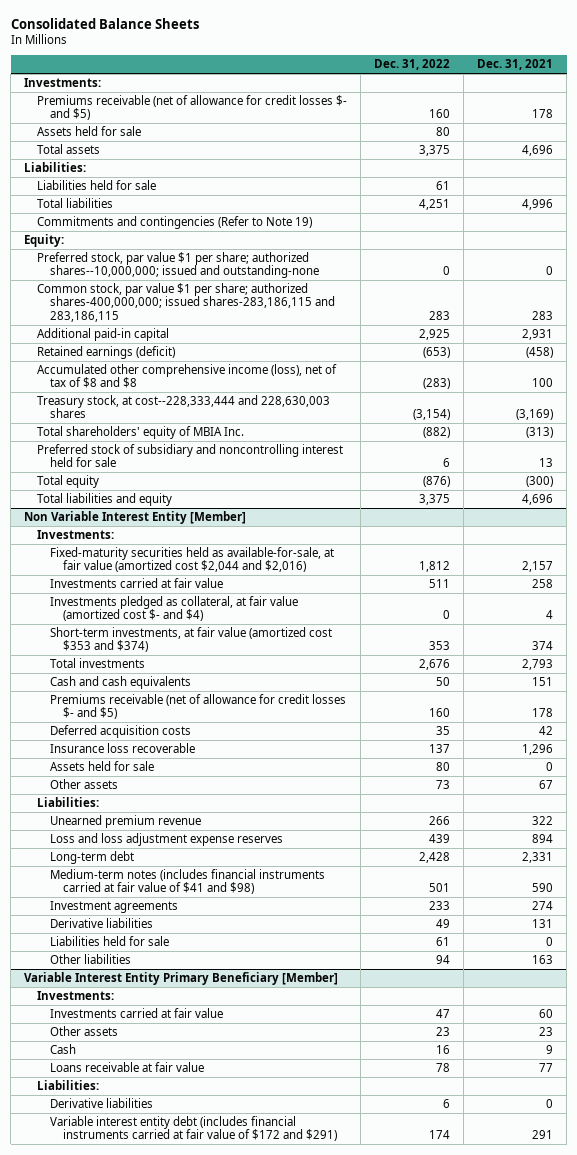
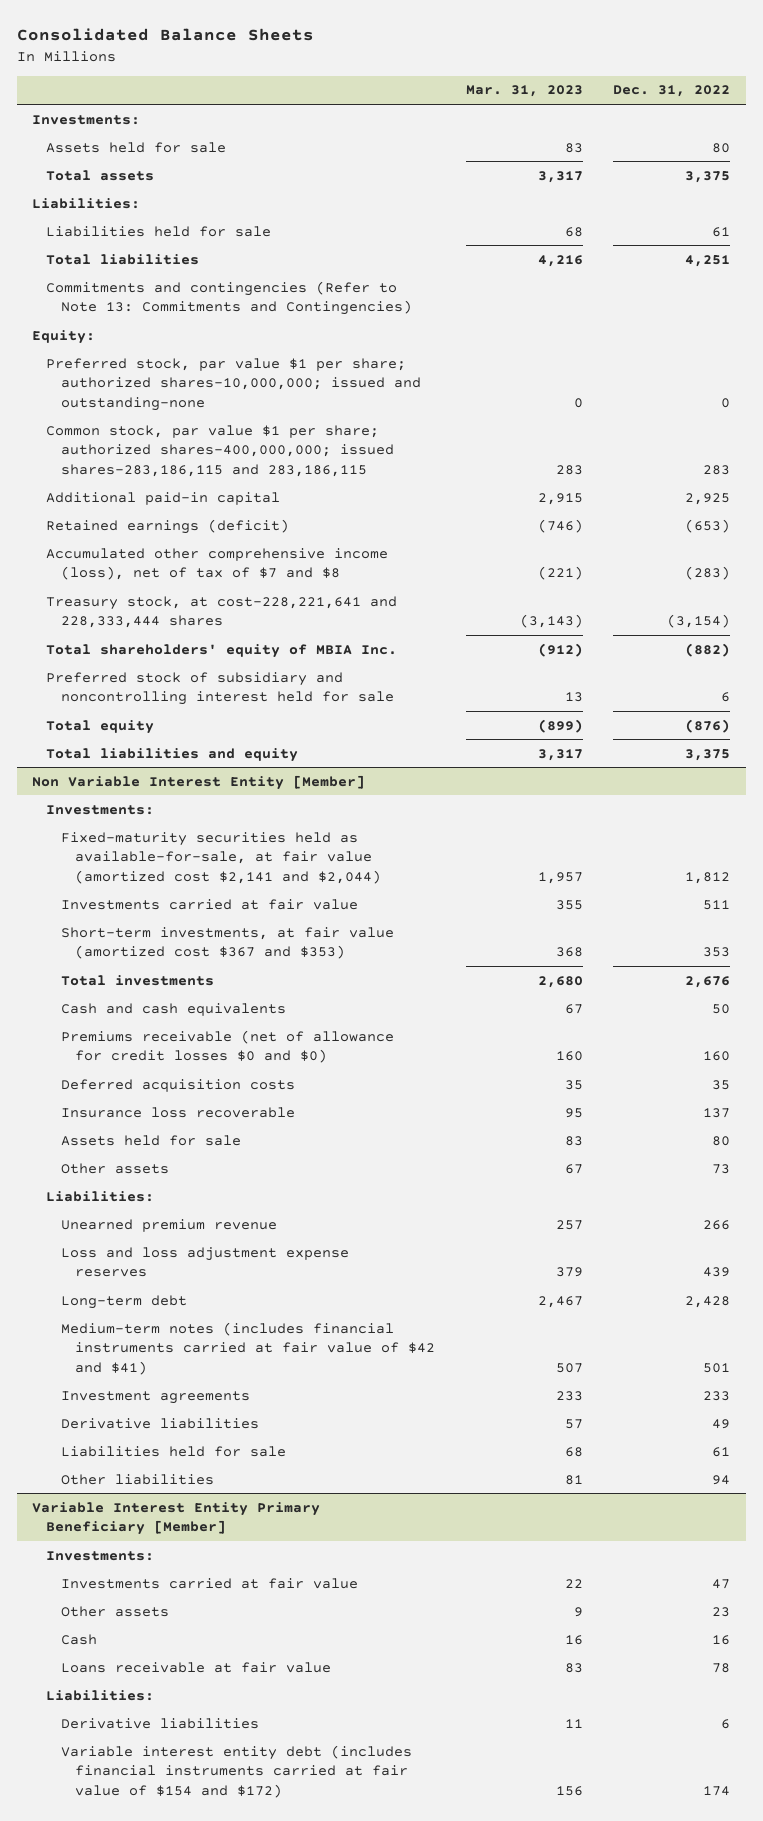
[477,59,554,71] Dec. 31, 2021 -> none
none -> [465,85,583,98] Mar. 31, 2023
[37,94,348,121] Premiums receivable (net of allowance for credit losses $- and $5) -> none
[37,215,313,229] Commitments and contingencies (Refer to Note 19) -> [46,280,412,316] Commitments and contingencies (Refer to Note 13: Commitments and Contingencies)
[37,251,320,279] Preferred stock, par value $1 per share; authorized shares--10,000,000; issued and outstanding-none -> [46,357,421,411] Preferred stock, par value $1 per share; authorized shares-10,000,000; issued and outstanding-none
[37,363,338,389] Accumulated other comprehensive income (loss), net of tax of $8 and $8 -> [46,547,389,581] Accumulated other comprehensive income (loss), net of tax of $7 and $8
[37,394,331,419] Treasury stock, at cost--228,333,444 and 228,630,003 shares -> [46,595,398,629] Treasury stock, at cost-228,221,641 and 228,333,444 shares
[50,546,335,573] Fixed-maturity securities held as available-for-sale, at fair value (amortized cost $2,044 and $2,016) -> [60,831,382,884] Fixed-maturity securities held as available-for-sale, at fair value (amortized cost $2,141 and $2,044)
[50,595,299,622] Investments pledged as collateral, at fair value (amortized cost $- and $4) -> none
[50,626,333,653] Short-term investments, at fair value (amortized cost $353 and $374) -> [60,926,394,960] Short-term investments, at fair value (amortized cost $367 and $353)
[50,693,347,720] Premiums receivable (net of allowance for credit losses $- and $5) -> [60,1029,394,1064] Premiums receivable (net of allowance for credit losses $0 and $0)
[50,868,326,895] Medium-term notes (includes financial instruments carried at fair value of $41 and $98) -> [60,1321,436,1375] Medium-term notes (includes financial instruments carried at fair value of $42 and $41)
[50,1115,338,1142] Variable interest entity debt (includes financial instruments carried at fair value of $172 and $291) -> [60,1744,412,1798] Variable interest entity debt (includes financial instruments carried at fair value of $154 and $172)

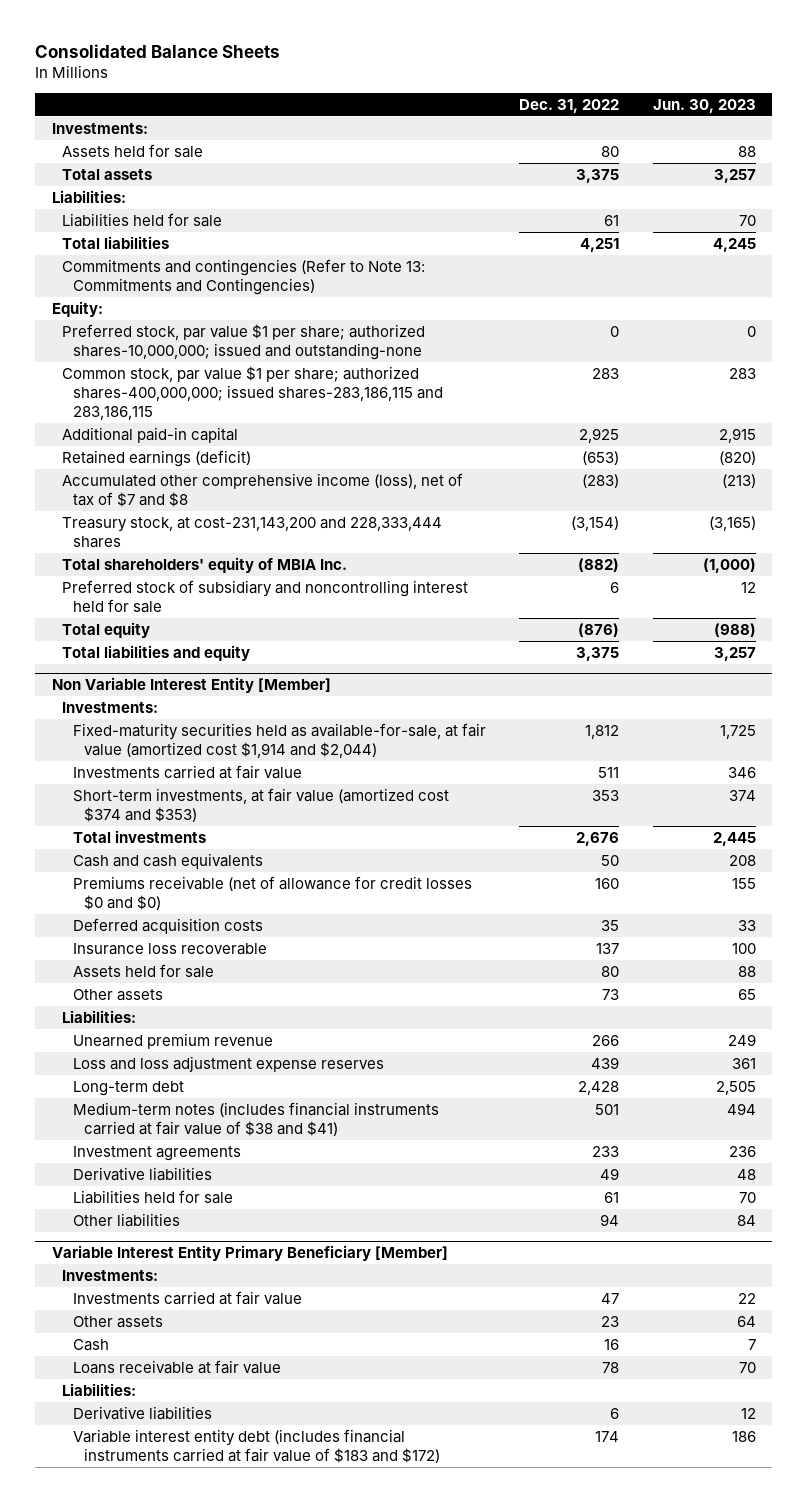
[465,85,583,98] Mar. 31, 2023 -> none
none -> [652,98,756,113] Jun. 30, 2023
[46,595,398,629] Treasury stock, at cost-228,221,641 and 228,333,444 shares -> [62,516,443,548] Treasury stock, at cost-231,143,200 and 228,333,444 shares
[60,831,382,884] Fixed-maturity securities held as available-for-sale, at fair value (amortized cost $2,141 and $2,044) -> [73,722,487,758] Fixed-maturity securities held as available-for-sale, at fair value (amortized cost $1,914 and $2,044)
[60,926,394,960] Short-term investments, at fair value (amortized cost $367 and $353) -> [73,787,450,822] Short-term investments, at fair value (amortized cost $374 and $353)
[60,1321,436,1375] Medium-term notes (includes financial instruments carried at fair value of $42 and $41) -> [73,1101,440,1136] Medium-term notes (includes financial instruments carried at fair value of $38 and $41)
[60,1744,412,1798] Variable interest entity debt (includes financial instruments carried at fair value of $154 and $172) -> [73,1428,440,1463] Variable interest entity debt (includes financial instruments carried at fair value of $183 and $172)

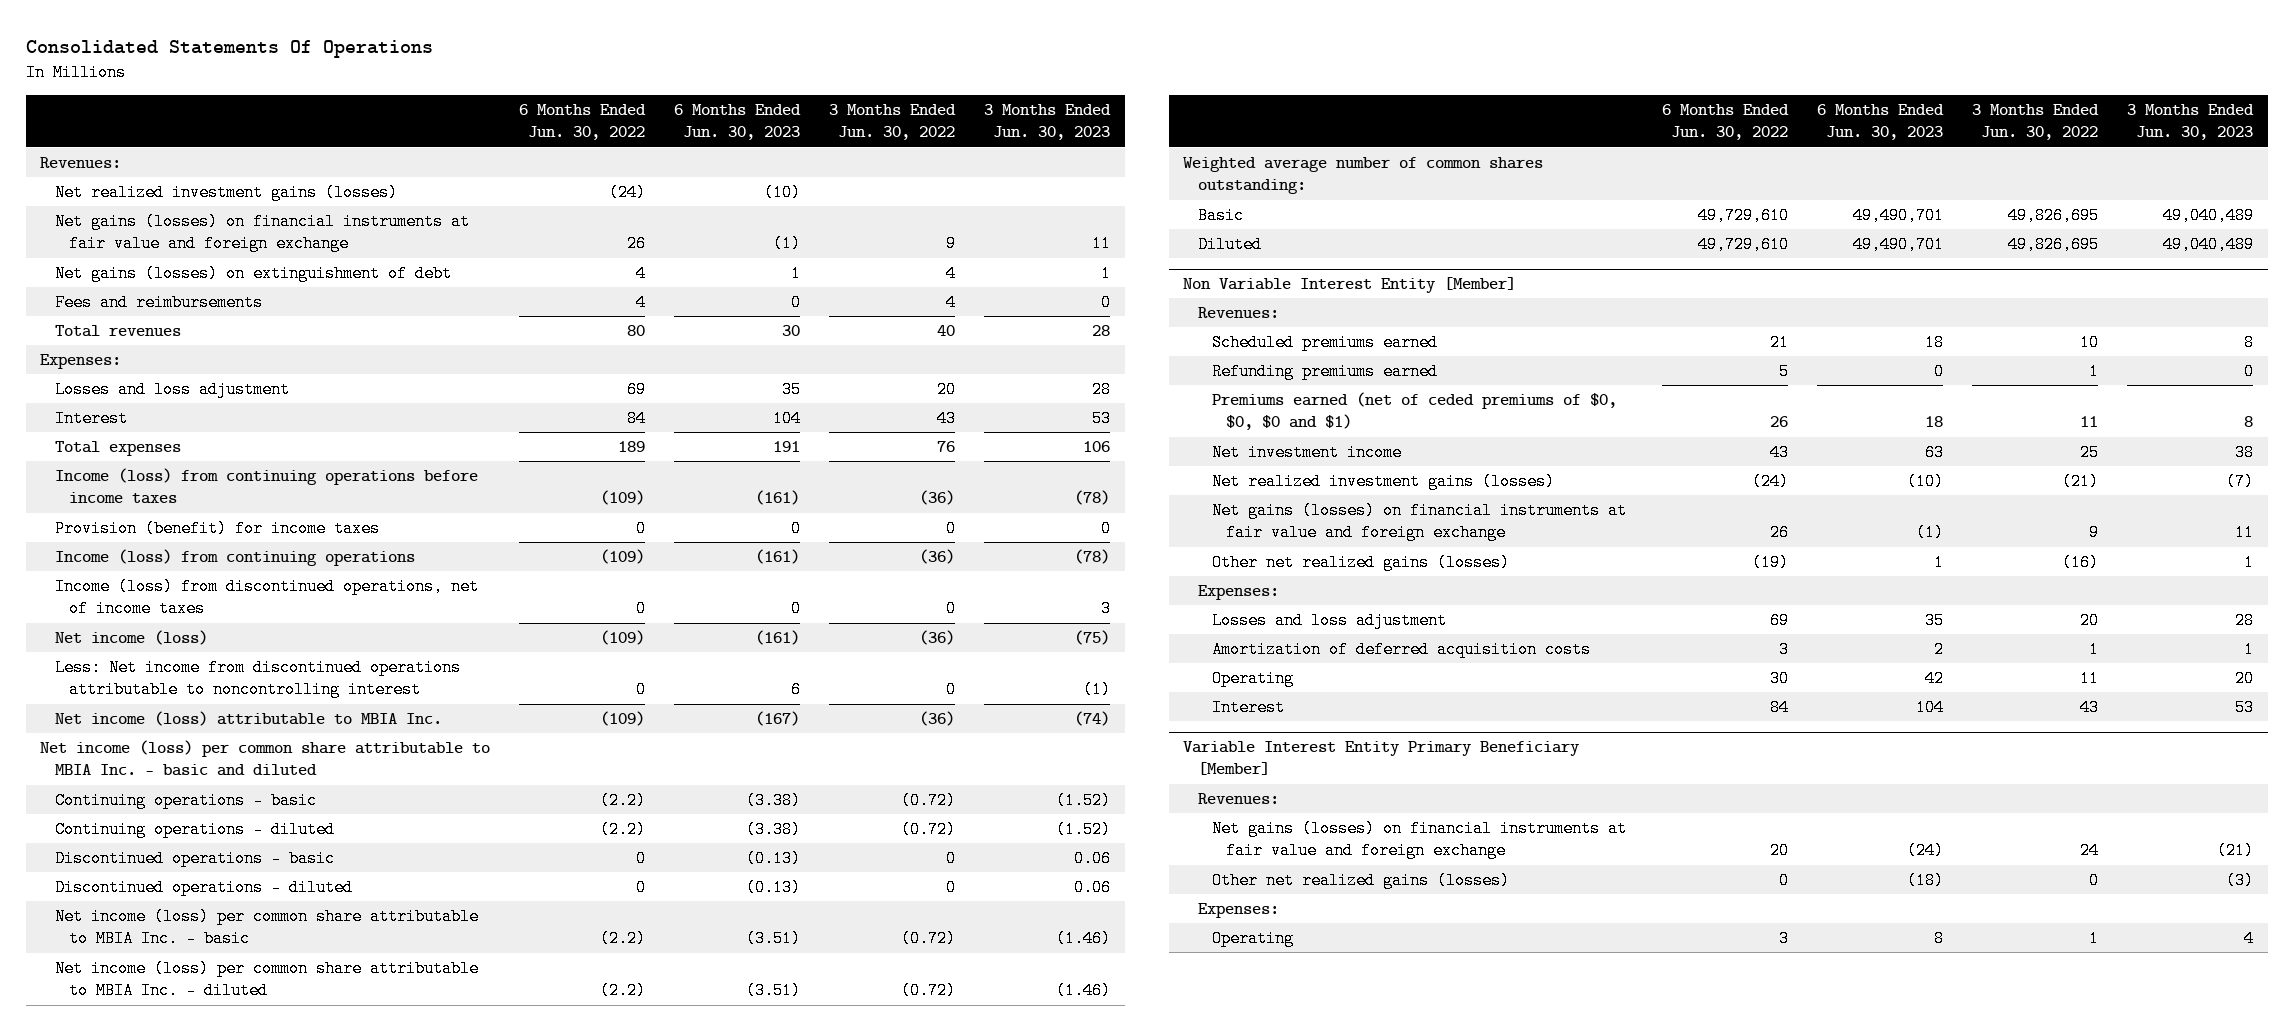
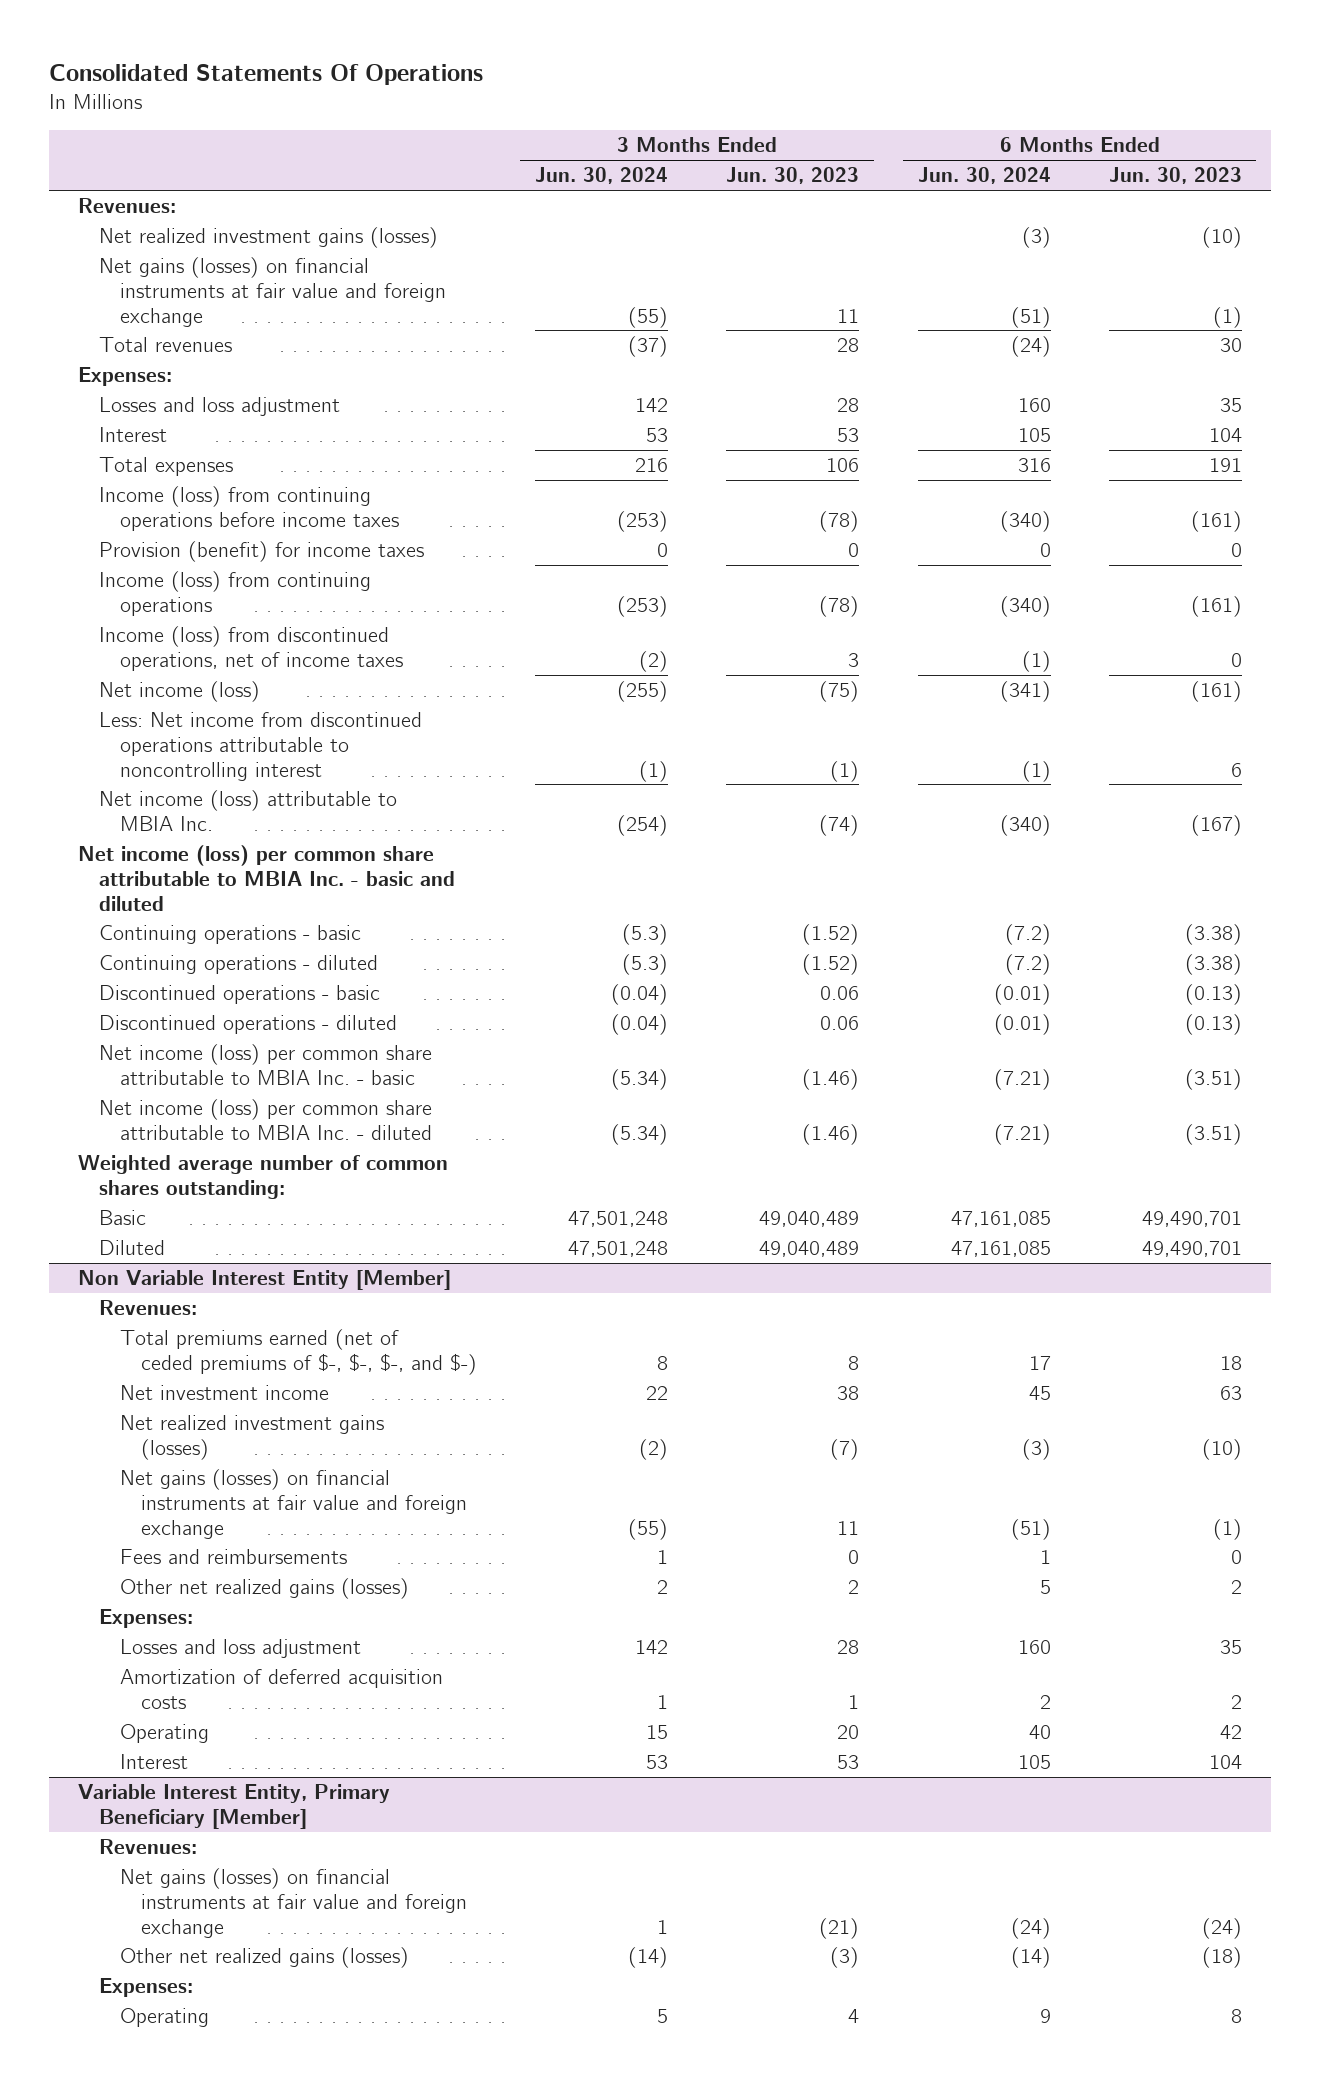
[519,104,647,141] 6 Months Ended Jun. 30, 2022 -> none
[829,104,957,141] 3 Months Ended Jun. 30, 2022 -> none
none -> [534,167,668,185] Jun. 30, 2024
none -> [917,167,1051,185] Jun. 30, 2024
[54,265,452,283] Net gains (losses) on extinguishment of debt -> none
[54,294,263,312] Fees and reimbursements -> none
[1212,334,1439,352] Scheduled premiums earned -> none
[1212,363,1439,381] Refunding premiums earned -> none
[1212,392,1618,431] Premiums earned (net of ceded premiums of $0, $0, $0 and $1) -> [119,1329,477,1375] Total premiums earned (net of ceded premiums of $-, $-, $-, and $-)
none -> [119,1549,347,1565] Fees and reimbursements
[1934,554,1945,572] 1 -> [1230,1580,1242,1595] 2
[2244,554,2255,572] 1 -> [848,1580,860,1595] 2
[1183,741,1581,776] Variable Interest Entity Primary Beneficiary [Member] -> [78,1784,391,1829] Variable Interest Entity, Primary Beneficiary [Member]

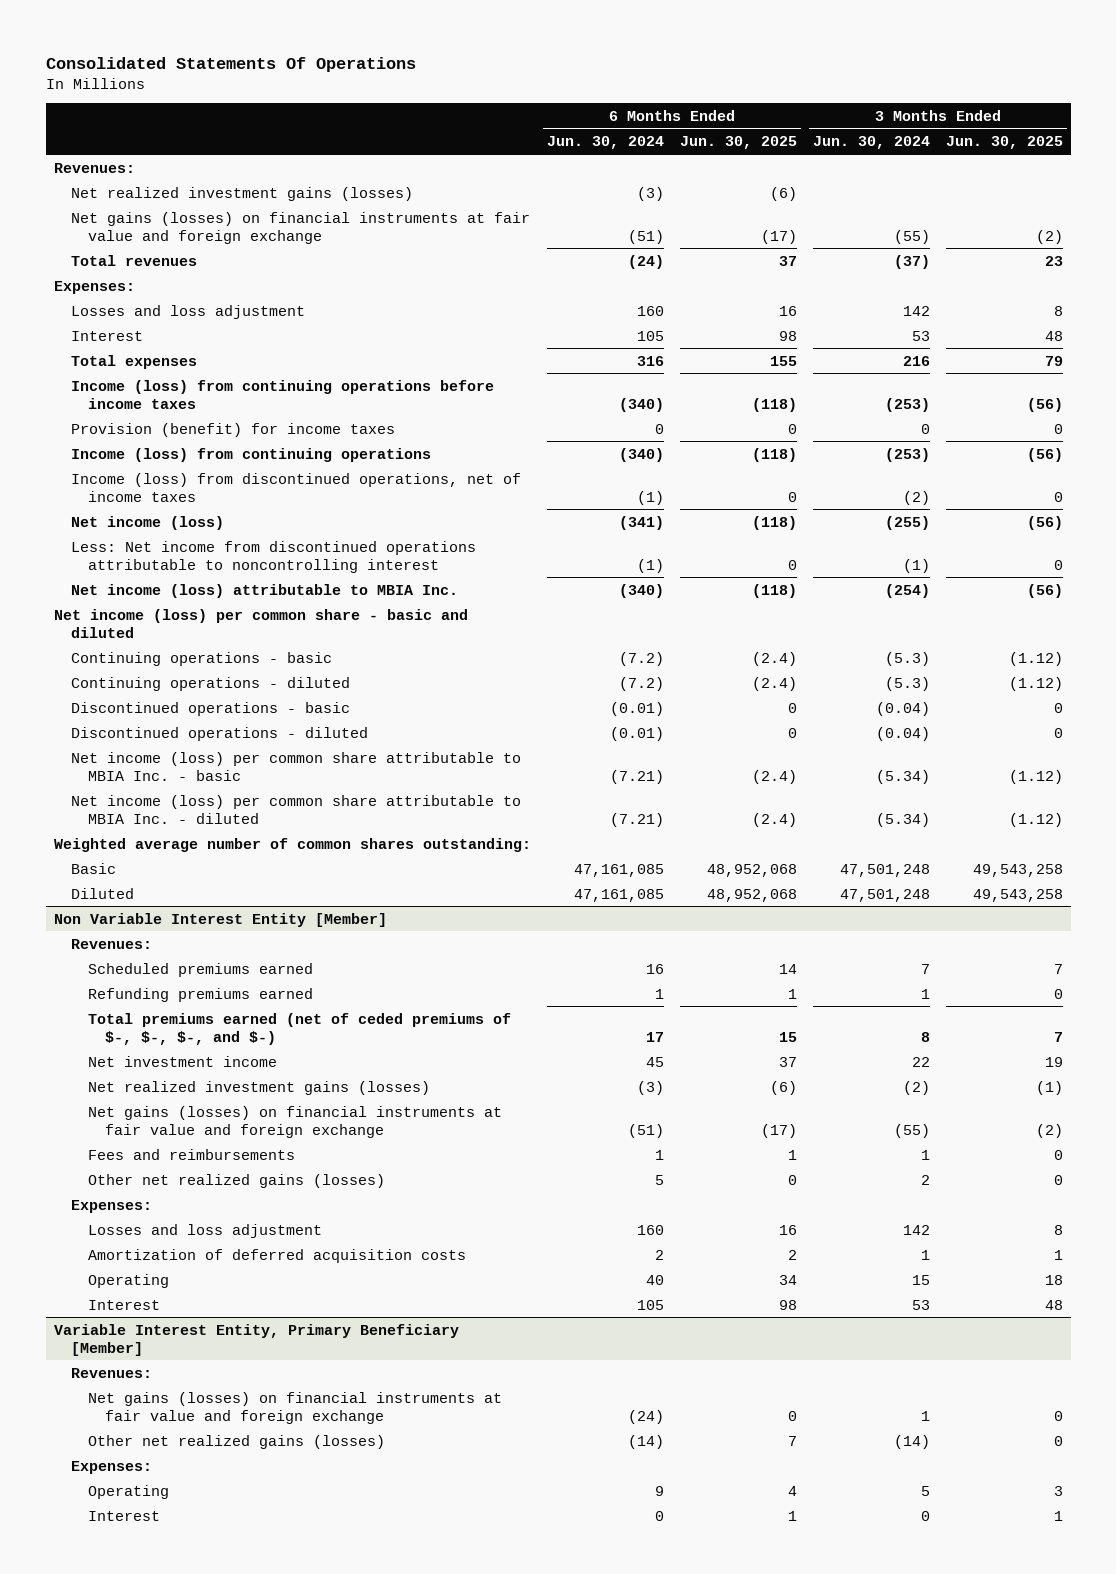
[726,167,860,185] Jun. 30, 2023 -> none
[1108,167,1242,185] Jun. 30, 2023 -> none
none -> [679,136,797,150] Jun. 30, 2025
none -> [945,136,1063,150] Jun. 30, 2025
[78,845,456,911] Net income (loss) per common share attributable to MBIA Inc. - basic and diluted -> [53,608,468,638] Net income (loss) per common share - basic and diluted
none -> [87,962,313,977] Scheduled premiums earned
none -> [87,987,313,1002] Refunding premiums earned
none -> [87,1510,160,1521] Interest

